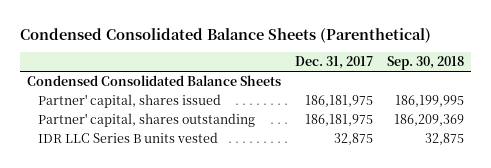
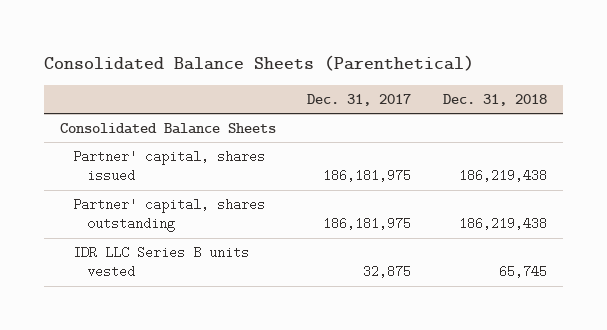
[20,27,432,43] Condensed Consolidated Balance Sheets (Parenthetical) -> [43,54,474,71] Consolidated Balance Sheets (Parenthetical)
[386,56,464,71] Sep. 30, 2018 -> none
none -> [443,93,548,106] Dec. 31, 2018
[27,75,282,87] Condensed Consolidated Balance Sheets -> [59,123,276,135] Consolidated Balance Sheets

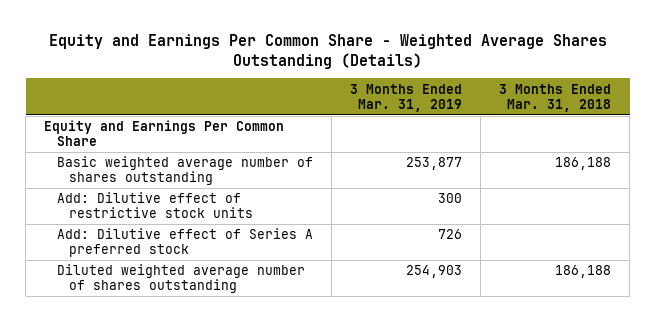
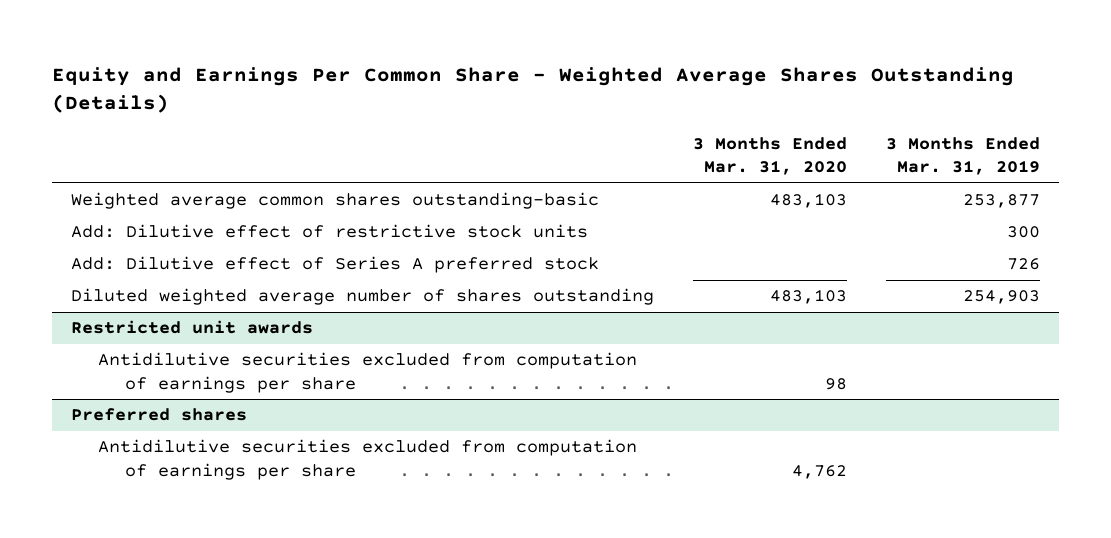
[499,83,612,112] 3 Months Ended Mar. 31, 2018 -> none
none -> [693,136,848,176] 3 Months Ended Mar. 31, 2020
[44,120,285,147] Equity and Earnings Per Common Share -> none
[56,156,313,186] Basic weighted average number of shares outstanding -> [71,192,600,210] Weighted average common shares outstanding-basic
none -> [71,320,314,335] Restricted unit awards
none -> [98,352,638,394] Antidilutive securities excluded from computation of earnings per share
none -> [71,408,248,422] Preferred shares
none -> [98,439,638,481] Antidilutive securities excluded from computation of earnings per share

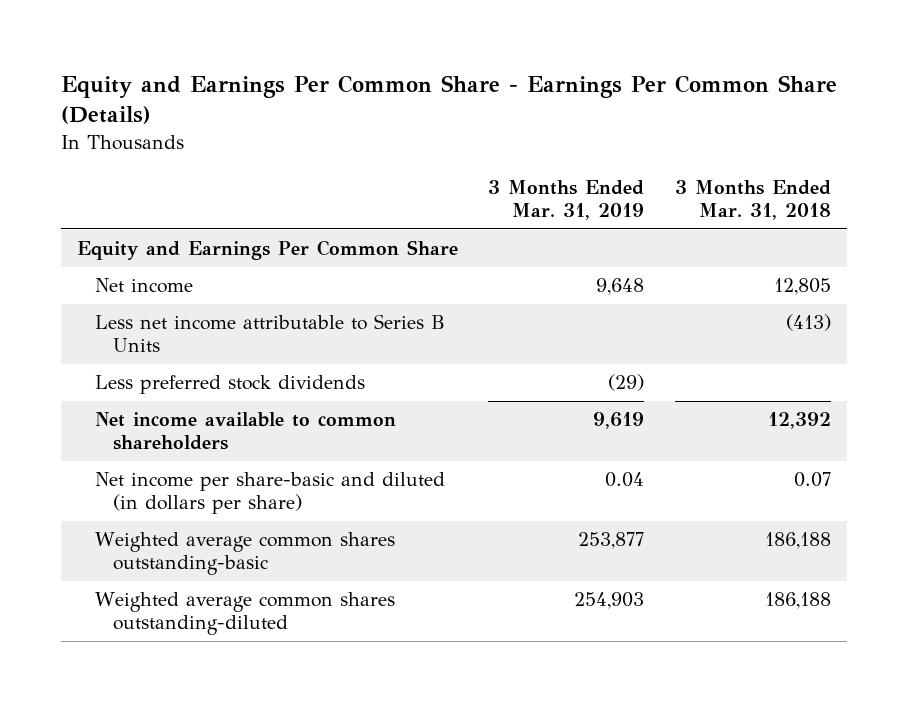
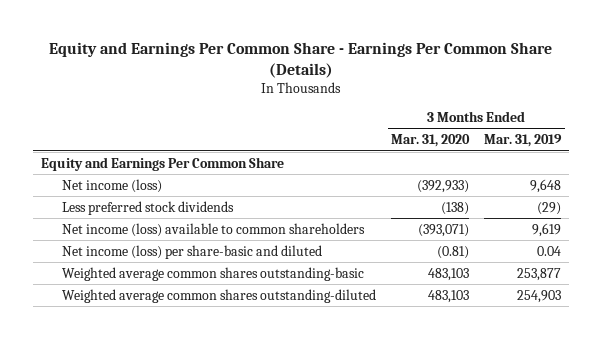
[675,180,832,221] 3 Months Ended Mar. 31, 2018 -> none
none -> [391,134,471,148] Mar. 31, 2020
[94,314,445,353] Less net income attributable to Series B Units -> none
[94,278,193,294] Net income -> [62,178,163,193] Net income (loss)
[94,412,396,451] Net income available to common shareholders -> [62,222,366,237] Net income (loss) available to common shareholders
[94,472,445,515] Net income per share-basic and diluted (in dollars per share) -> [62,244,323,259] Net income (loss) per share-basic and diluted

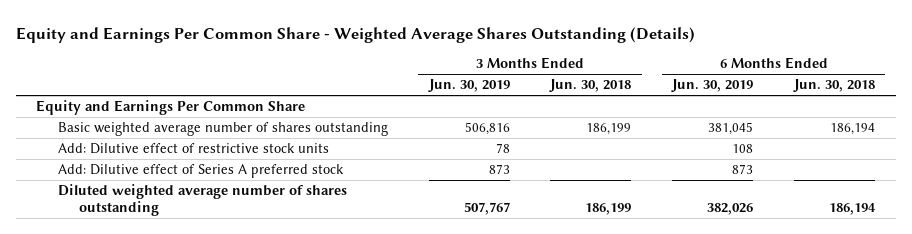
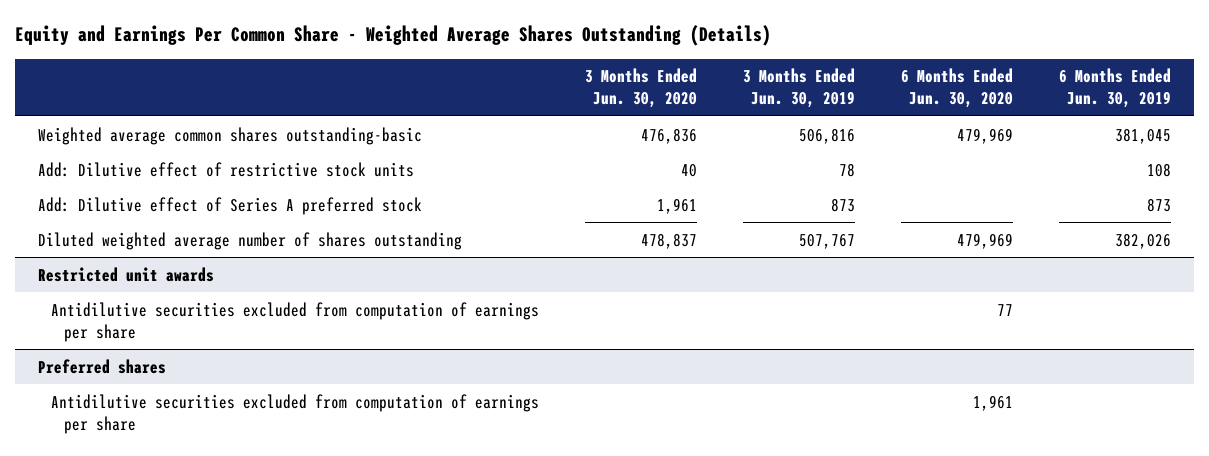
[549,79,632,93] Jun. 30, 2018 -> none
[793,79,876,93] Jun. 30, 2018 -> none
none -> [584,68,697,109] 3 Months Ended Jun. 30, 2020
none -> [901,68,1014,109] 6 Months Ended Jun. 30, 2020
[36,100,306,116] Equity and Earnings Per Common Share -> none
[57,122,388,137] Basic weighted average number of shares outstanding -> [37,126,422,145] Weighted average common shares outstanding-basic
none -> [37,266,214,282] Restricted unit awards
none -> [50,301,539,342] Antidilutive securities excluded from computation of earnings per share
none -> [37,358,166,374] Preferred shares
none -> [50,393,539,434] Antidilutive securities excluded from computation of earnings per share

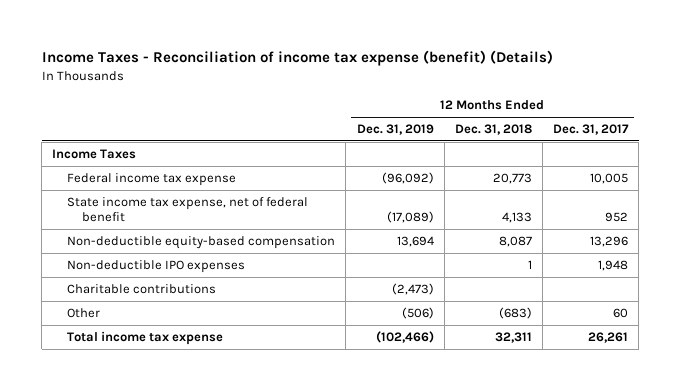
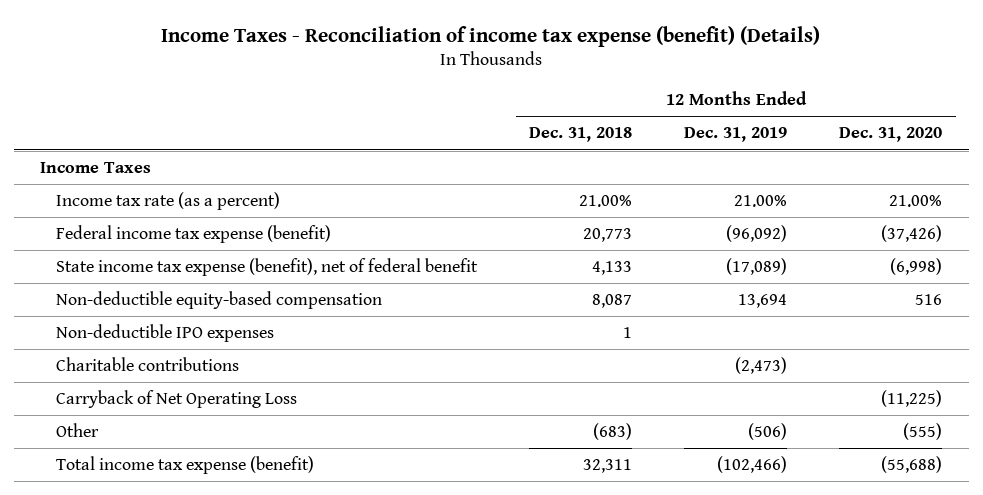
[553,124,630,136] Dec. 31, 2017 -> none
none -> [839,127,943,143] Dec. 31, 2020
none -> [56,192,281,211] Income tax rate (as a percent)
[67,173,237,187] Federal income tax expense -> [56,225,332,244] Federal income tax expense (benefit)
[67,197,309,223] State income tax expense, net of federal benefit -> [56,258,479,277] State income tax expense (benefit), net of federal benefit
none -> [56,390,298,409] Carryback of Net Operating Loss
[67,331,224,346] Total income tax expense -> [56,456,315,475] Total income tax expense (benefit)

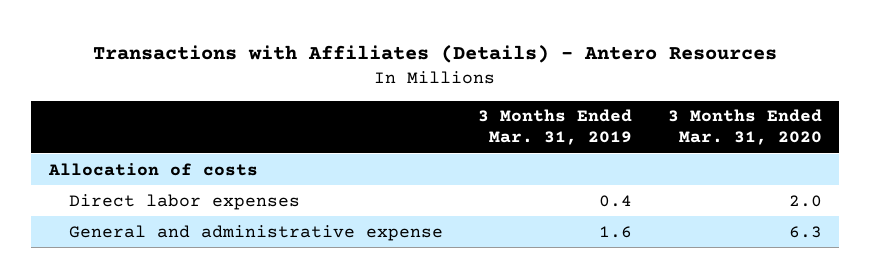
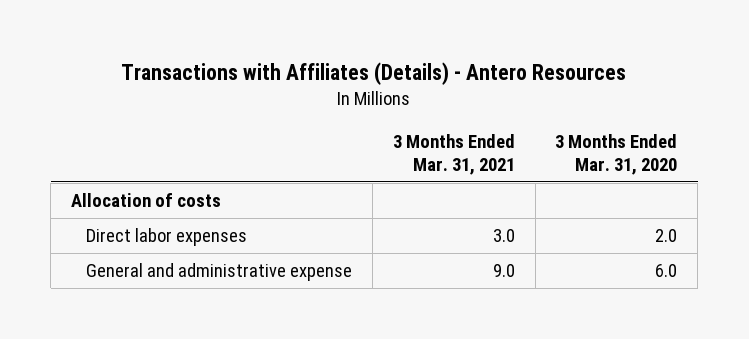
[478,109,633,146] 3 Months Ended Mar. 31, 2019 -> none
none -> [392,134,515,175] 3 Months Ended Mar. 31, 2021
[788,225,822,238] 6.3 -> [655,264,678,278] 6.0

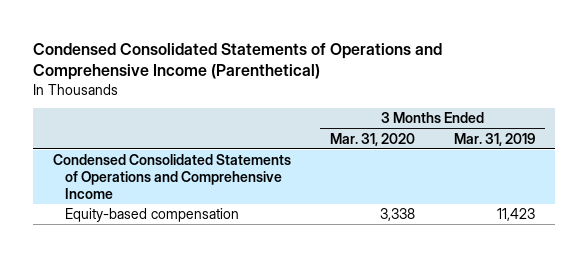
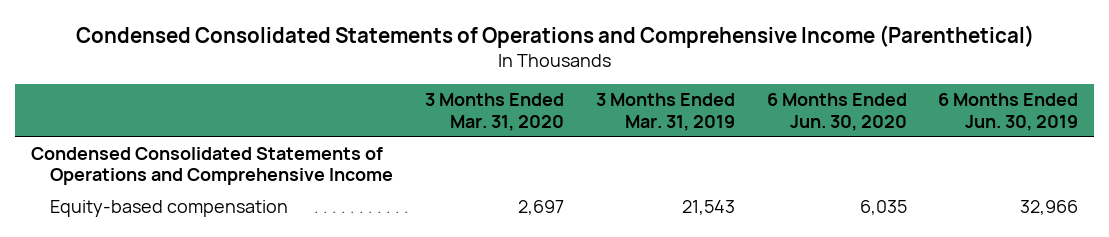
none -> [766,93,907,131] 6 Months Ended Jun. 30, 2020
none -> [938,93,1079,131] 6 Months Ended Jun. 30, 2019
[380,208,416,222] 3,338 -> [517,200,564,216] 2,697
[497,208,536,222] 11,423 -> [681,200,735,216] 21,543

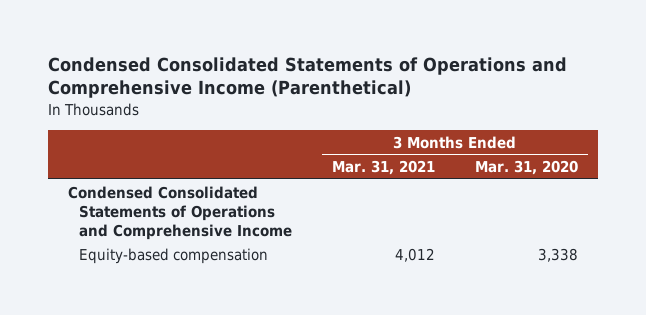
[595,93,735,131] 3 Months Ended Mar. 31, 2019 -> none
[766,93,907,131] 6 Months Ended Jun. 30, 2020 -> none
[938,93,1079,131] 6 Months Ended Jun. 30, 2019 -> none
none -> [332,160,436,176] Mar. 31, 2021
[517,200,564,216] 2,697 -> [538,247,579,262] 3,338

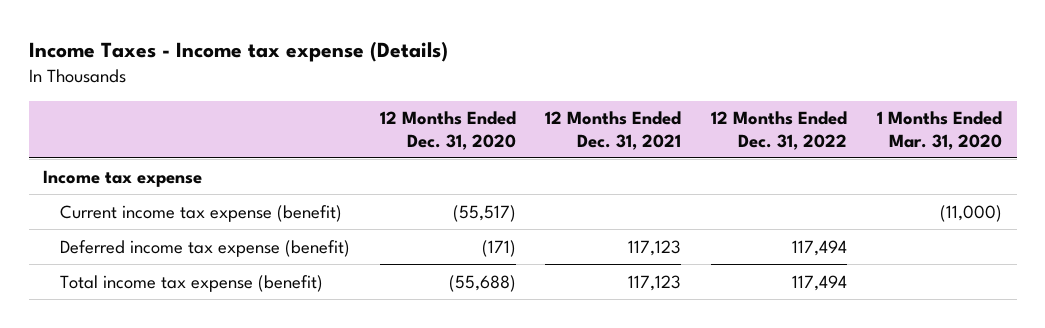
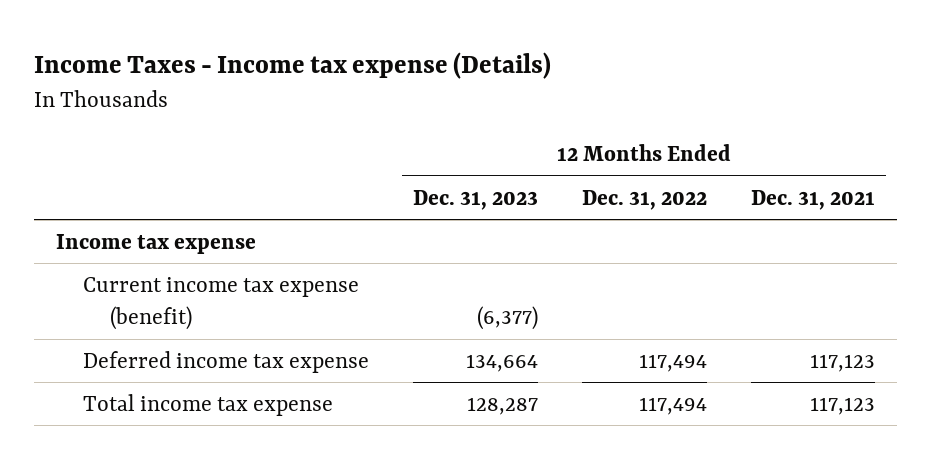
[379,111,516,150] 12 Months Ended Dec. 31, 2020 -> none
[876,111,1002,150] 1 Months Ended Mar. 31, 2020 -> none
none -> [413,189,539,210] Dec. 31, 2023
[60,239,351,257] Deferred income tax expense (benefit) -> [83,350,370,373] Deferred income tax expense
[60,274,324,292] Total income tax expense (benefit) -> [83,393,334,416] Total income tax expense

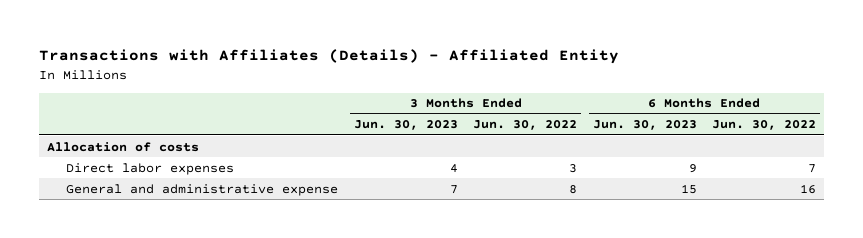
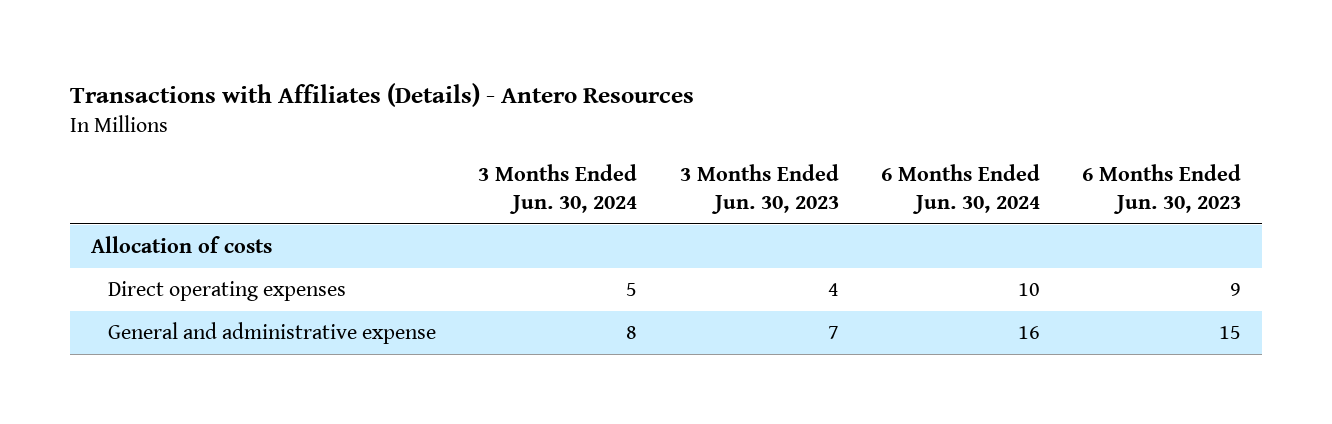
[39,49,620,65] Transactions with Affiliates (Details) - Affiliated Entity -> [70,83,695,108] Transactions with Affiliates (Details) - Antero Resources
[473,120,578,131] Jun. 30, 2022 -> none
[712,120,817,131] Jun. 30, 2022 -> none
none -> [478,164,638,214] 3 Months Ended Jun. 30, 2024
none -> [880,164,1040,214] 6 Months Ended Jun. 30, 2024
[66,162,235,175] Direct labor expenses -> [108,281,347,302] Direct operating expenses

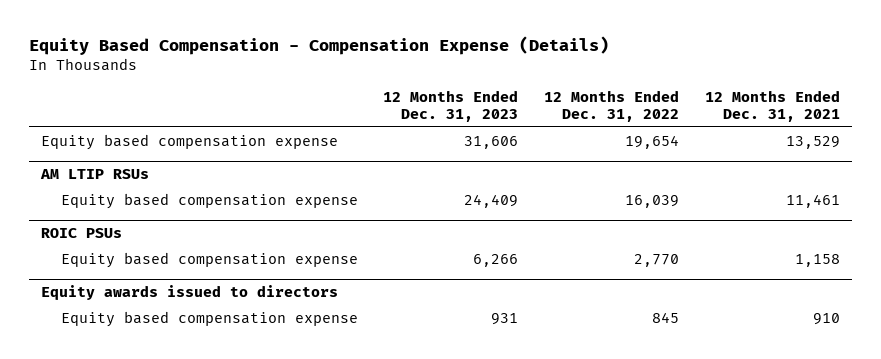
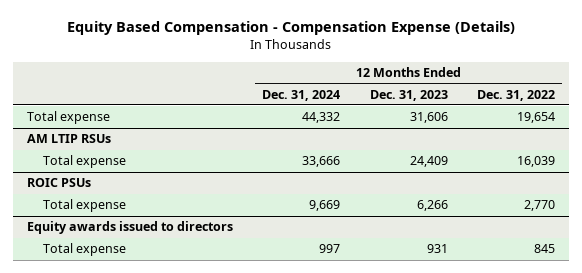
[704,90,840,122] 12 Months Ended Dec. 31, 2021 -> none
none -> [262,89,341,101] Dec. 31, 2024
[41,133,339,150] Equity based compensation expense -> [27,111,111,125] Total expense
[60,192,358,209] Equity based compensation expense -> [43,155,127,169] Total expense
[60,251,358,268] Equity based compensation expense -> [43,199,127,213] Total expense
[60,310,358,327] Equity based compensation expense -> [43,243,127,257] Total expense

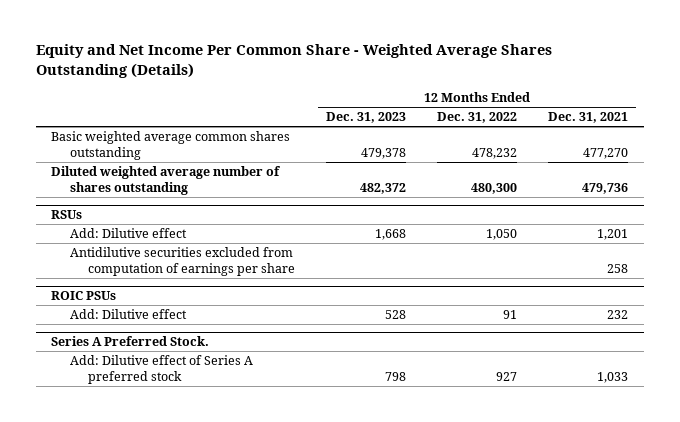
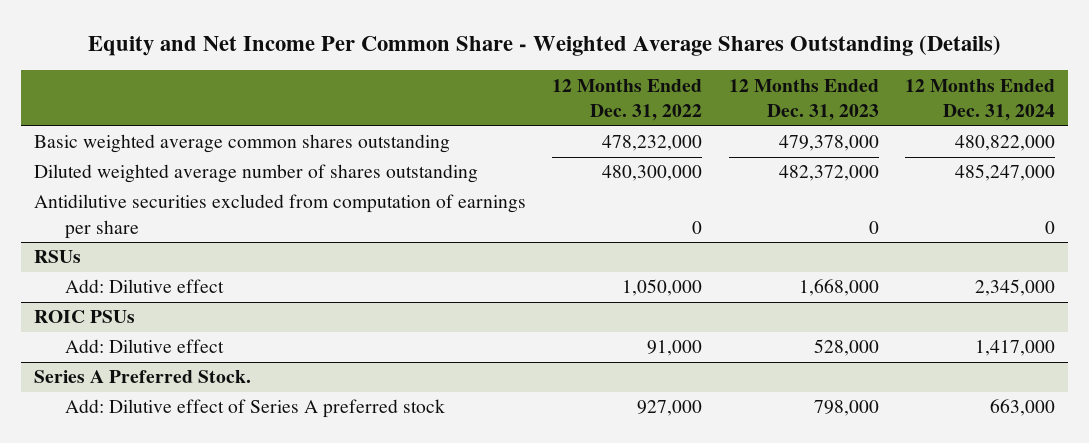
[548,112,629,124] Dec. 31, 2021 -> none
none -> [905,78,1056,121] 12 Months Ended Dec. 31, 2024
[361,148,407,160] 479,378 -> [778,135,879,152] 479,378,000
[472,148,518,160] 478,232 -> [602,135,703,152] 478,232,000
[360,183,407,195] 482,372 -> [778,165,879,182] 482,372,000
[471,183,518,195] 480,300 -> [602,165,703,182] 480,300,000
none -> [33,194,526,239] Antidilutive securities excluded from computation of earnings per share
[69,247,296,277] Antidilutive securities excluded from computation of earnings per share -> none
[375,229,407,241] 1,668 -> [798,279,879,297] 1,668,000
[486,229,518,241] 1,050 -> [622,279,703,297] 1,050,000
[385,310,407,320] 528 -> [813,339,879,357] 528,000
[503,310,518,320] 91 -> [647,340,703,357] 91,000
[385,372,407,382] 798 -> [813,400,879,417] 798,000
[496,372,518,382] 927 -> [637,400,703,417] 927,000

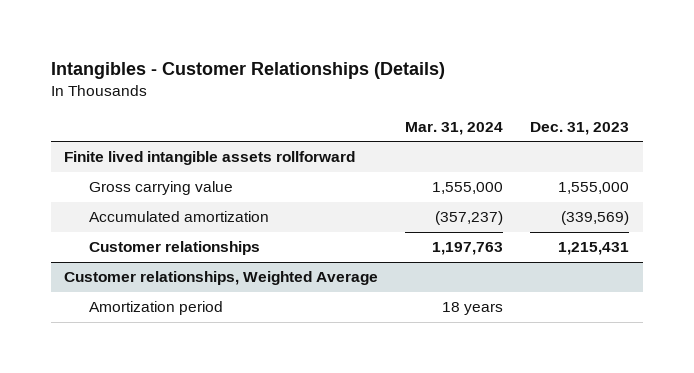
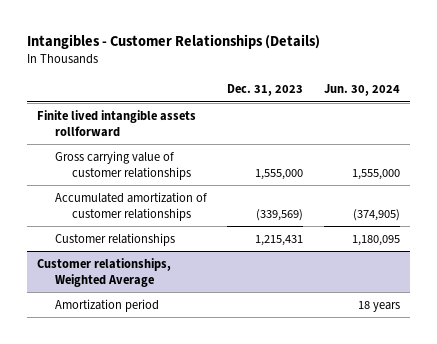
[405,121,504,135] Mar. 31, 2024 -> none
none -> [323,83,400,96] Jun. 30, 2024
[89,181,234,196] Gross carrying value -> [54,150,192,180] Gross carrying value of customer relationships
[89,211,270,223] Accumulated amortization -> [54,191,207,221] Accumulated amortization of customer relationships

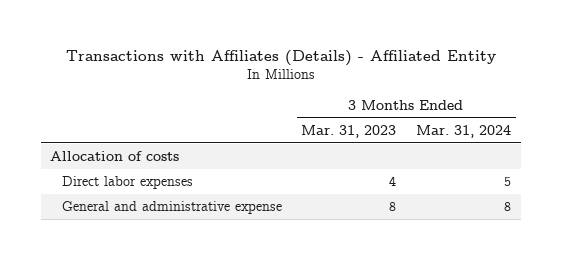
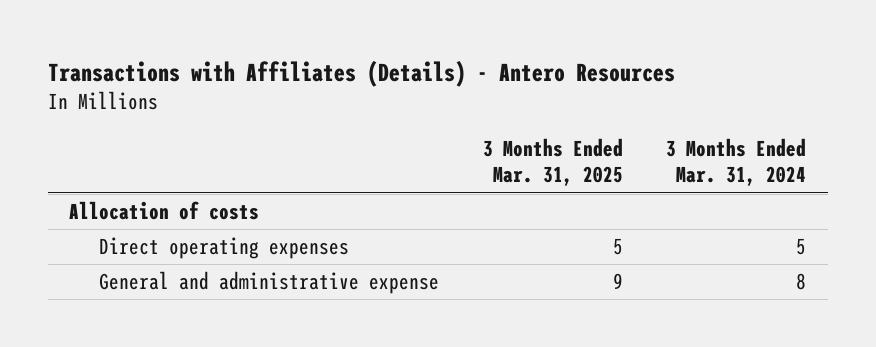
[65,50,496,67] Transactions with Affiliates (Details) - Affiliated Entity -> [47,59,675,87] Transactions with Affiliates (Details) - Antero Resources
[301,124,397,138] Mar. 31, 2023 -> none
none -> [482,137,623,187] 3 Months Ended Mar. 31, 2025
[61,176,193,190] Direct labor expenses -> [99,237,350,260] Direct operating expenses

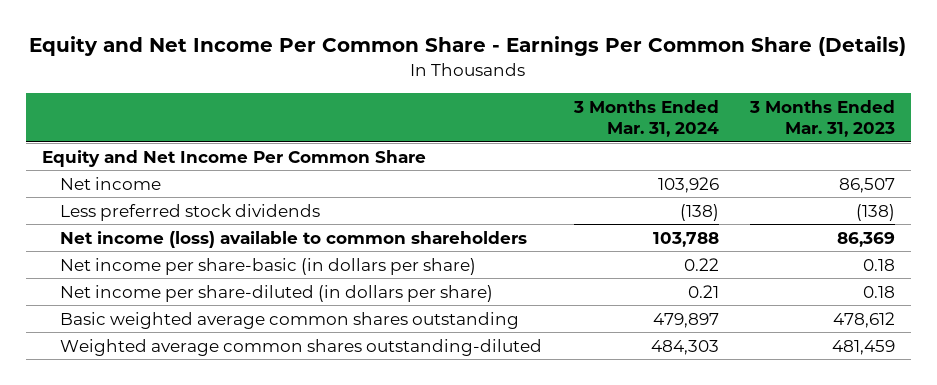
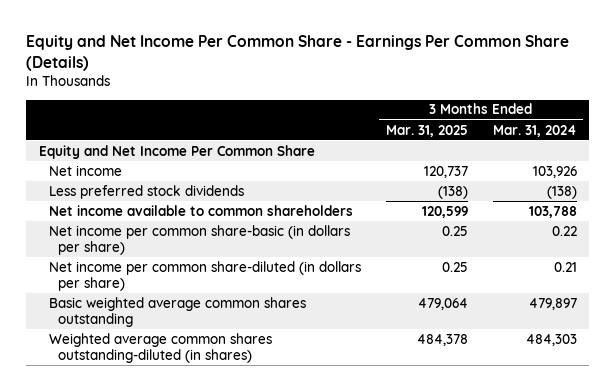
[749,99,896,138] 3 Months Ended Mar. 31, 2023 -> none
none -> [385,124,468,137] Mar. 31, 2025
[59,230,527,248] Net income (loss) available to common shareholders -> [48,204,353,216] Net income available to common shareholders
[59,257,476,275] Net income per share-basic (in dollars per share) -> [48,224,350,255] Net income per common share-basic (in dollars per share)
[59,284,493,302] Net income per share-diluted (in dollars per share) -> [48,260,361,291] Net income per common share-diluted (in dollars per share)
[59,338,542,356] Weighted average common shares outstanding-diluted -> [48,332,272,363] Weighted average common shares outstanding-diluted (in shares)

